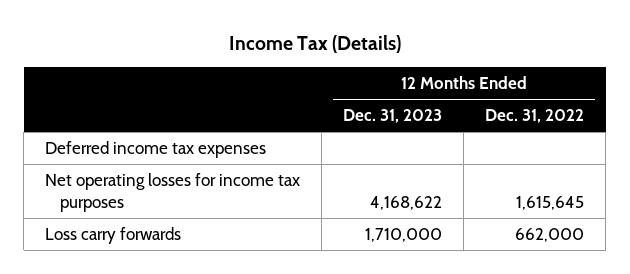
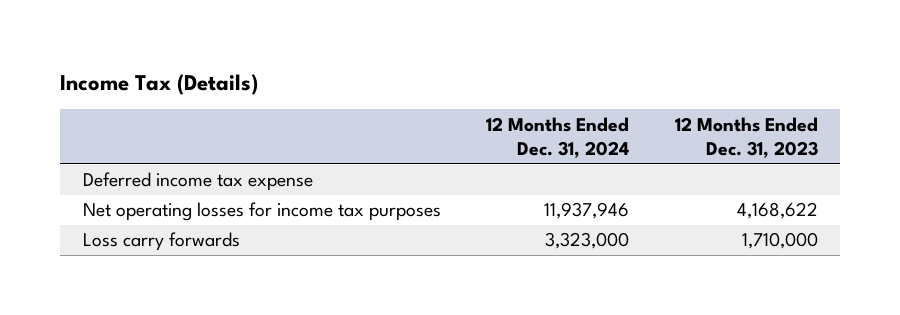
[485,109,585,124] Dec. 31, 2022 -> none
none -> [486,116,630,159] 12 Months Ended Dec. 31, 2024
[45,140,267,158] Deferred income tax expenses -> [82,172,313,192] Deferred income tax expense

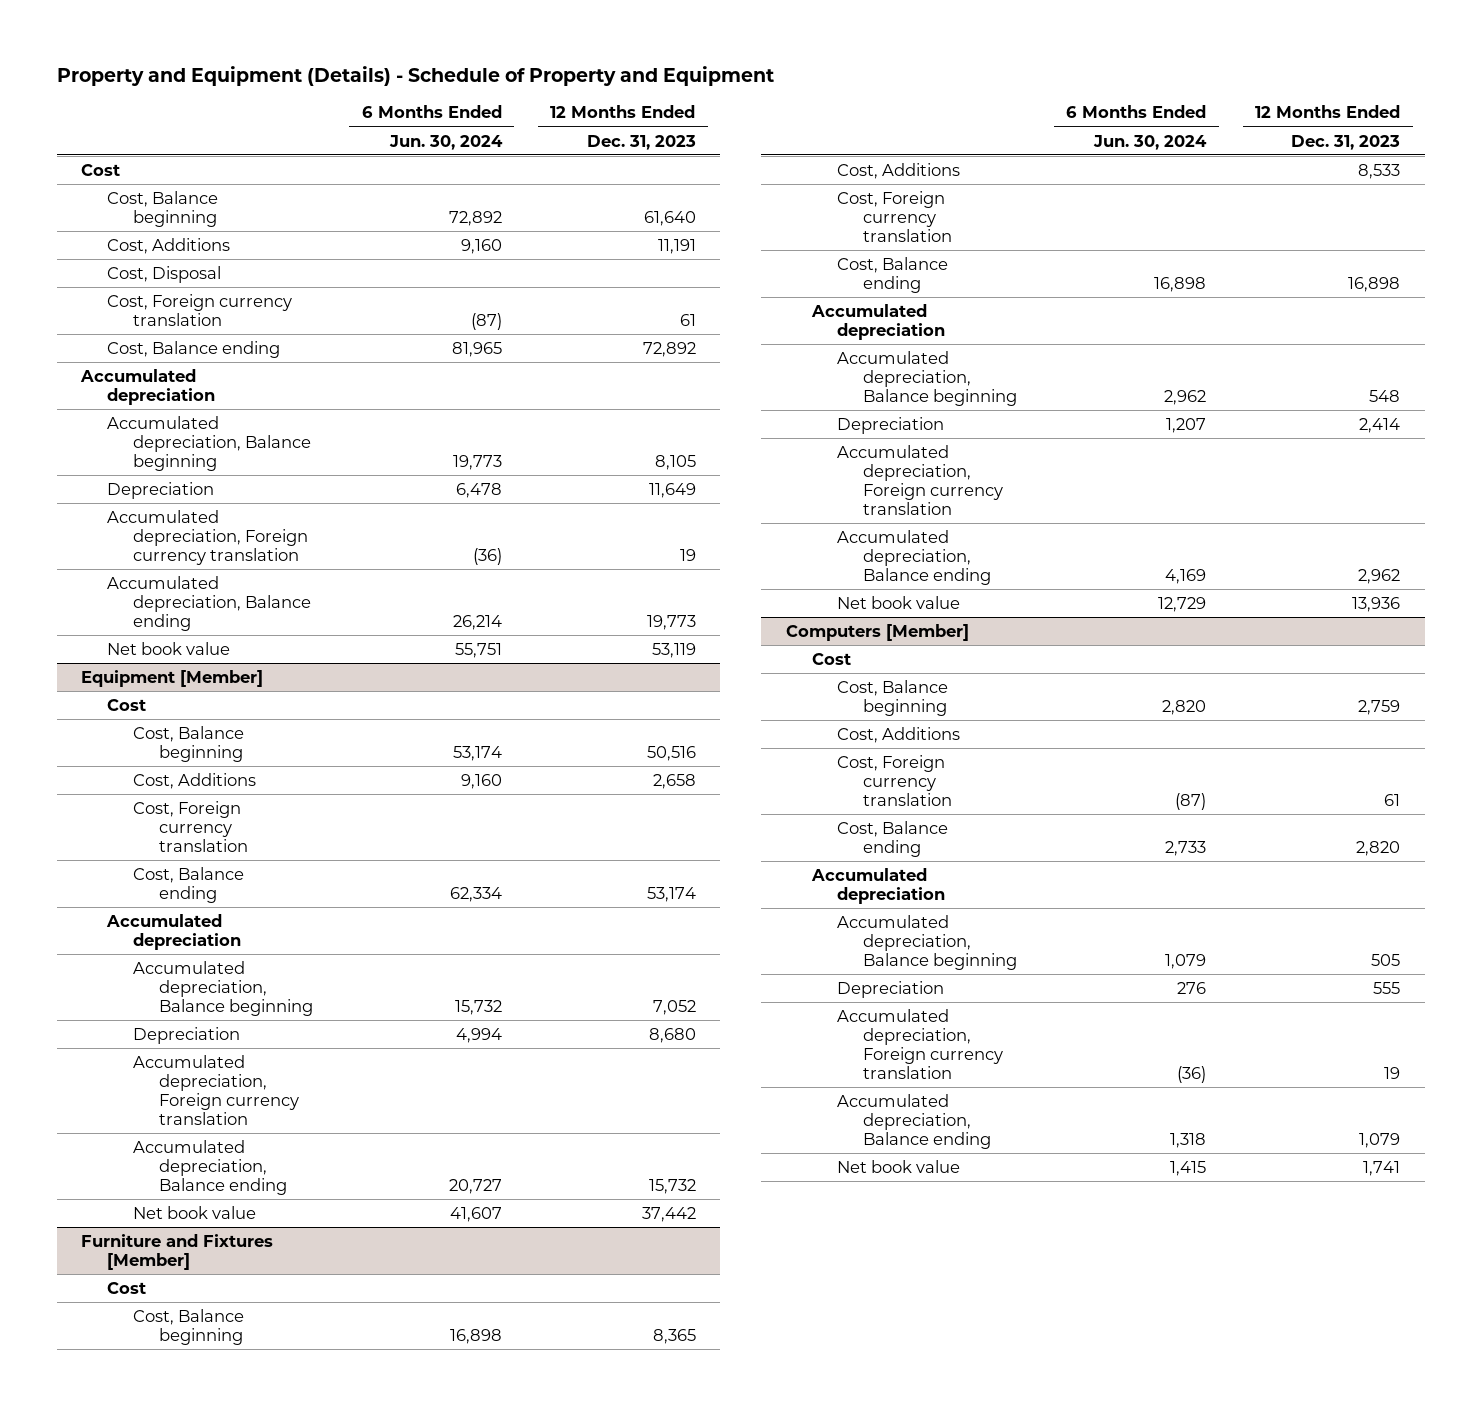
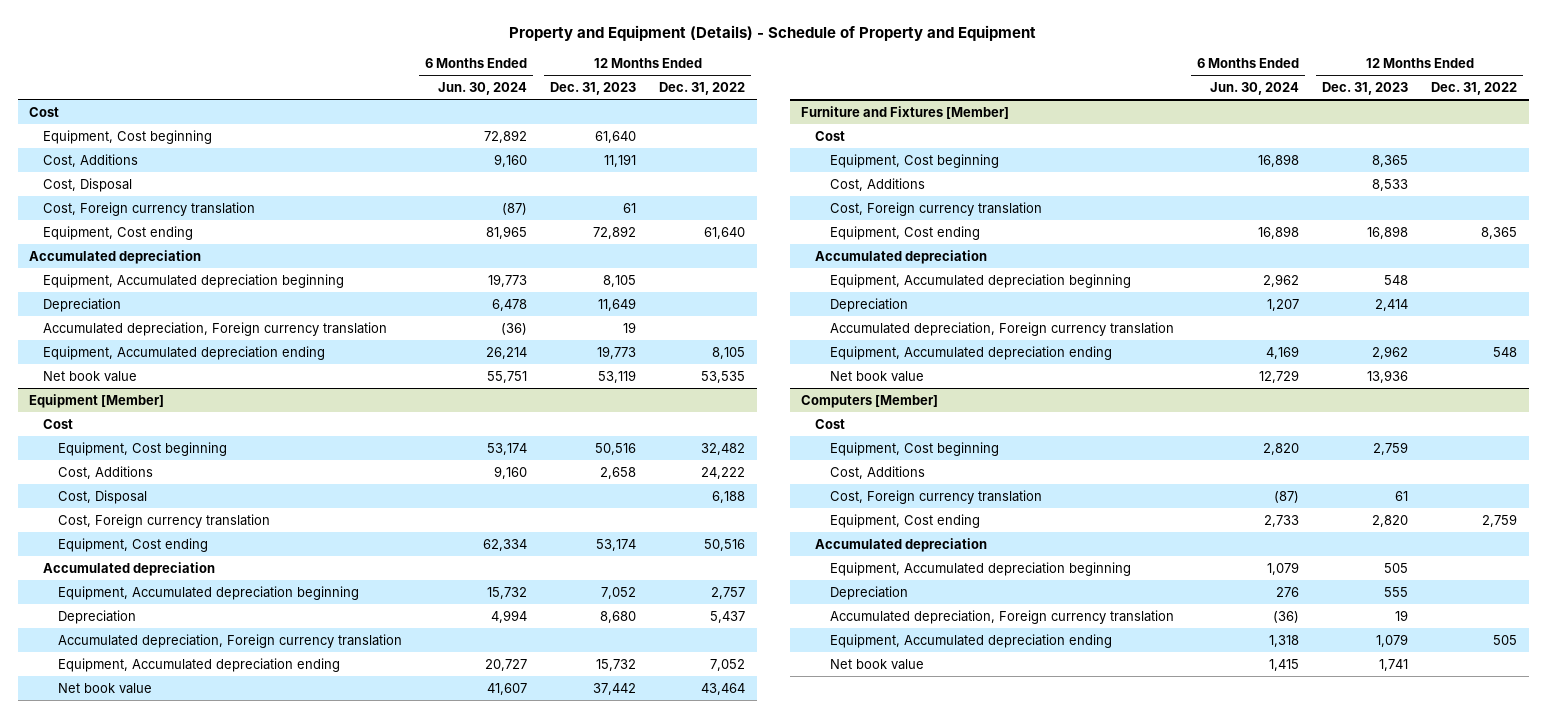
none -> [659,82,746,96] Dec. 31, 2022
[107,190,219,227] Cost, Balance beginning -> [43,129,213,144] Equipment, Cost beginning
[107,340,281,358] Cost, Balance ending -> [43,225,194,240] Equipment, Cost ending
[107,415,311,471] Accumulated depreciation, Balance beginning -> [43,273,345,288] Equipment, Accumulated depreciation beginning
[107,575,311,631] Accumulated depreciation, Balance ending -> [43,345,326,360] Equipment, Accumulated depreciation ending
[132,725,244,762] Cost, Balance beginning -> [57,441,227,456] Equipment, Cost beginning
none -> [57,489,147,504] Cost, Disposal
[132,866,244,903] Cost, Balance ending -> [57,537,208,552] Equipment, Cost ending
[132,960,313,1016] Accumulated depreciation, Balance beginning -> [57,585,359,600] Equipment, Accumulated depreciation beginning
[132,1139,287,1195] Accumulated depreciation, Balance ending -> [57,657,340,672] Equipment, Accumulated depreciation ending
[132,1308,244,1345] Cost, Balance beginning -> [829,153,999,168] Equipment, Cost beginning
[837,256,949,293] Cost, Balance ending -> [829,225,980,240] Equipment, Cost ending
[837,350,1018,406] Accumulated depreciation, Balance beginning -> [829,273,1131,288] Equipment, Accumulated depreciation beginning
[837,529,992,585] Accumulated depreciation, Balance ending -> [829,345,1112,360] Equipment, Accumulated depreciation ending
[837,679,949,716] Cost, Balance beginning -> [829,441,999,456] Equipment, Cost beginning
[837,820,949,857] Cost, Balance ending -> [829,513,980,528] Equipment, Cost ending
[837,914,1018,970] Accumulated depreciation, Balance beginning -> [829,561,1131,576] Equipment, Accumulated depreciation beginning
[837,1093,992,1149] Accumulated depreciation, Balance ending -> [829,633,1112,648] Equipment, Accumulated depreciation ending

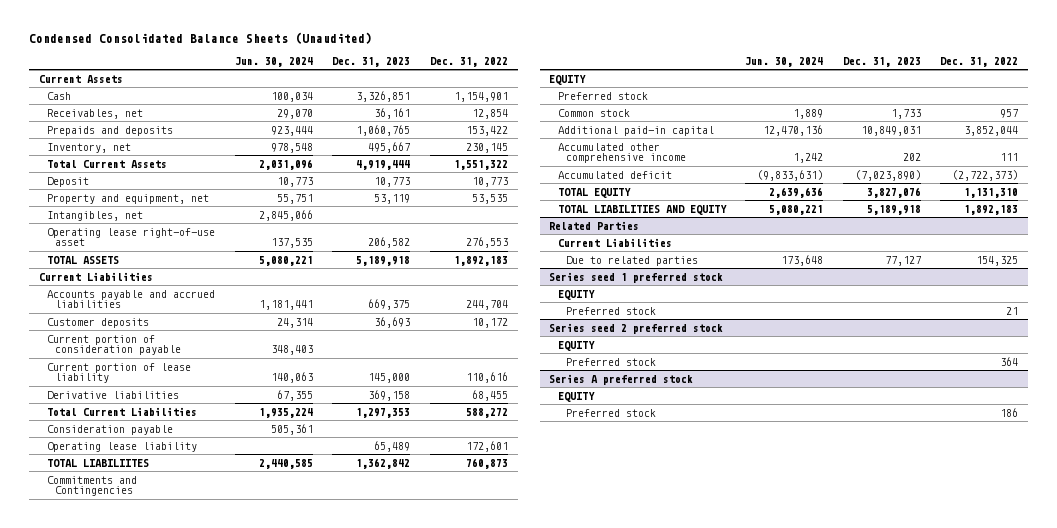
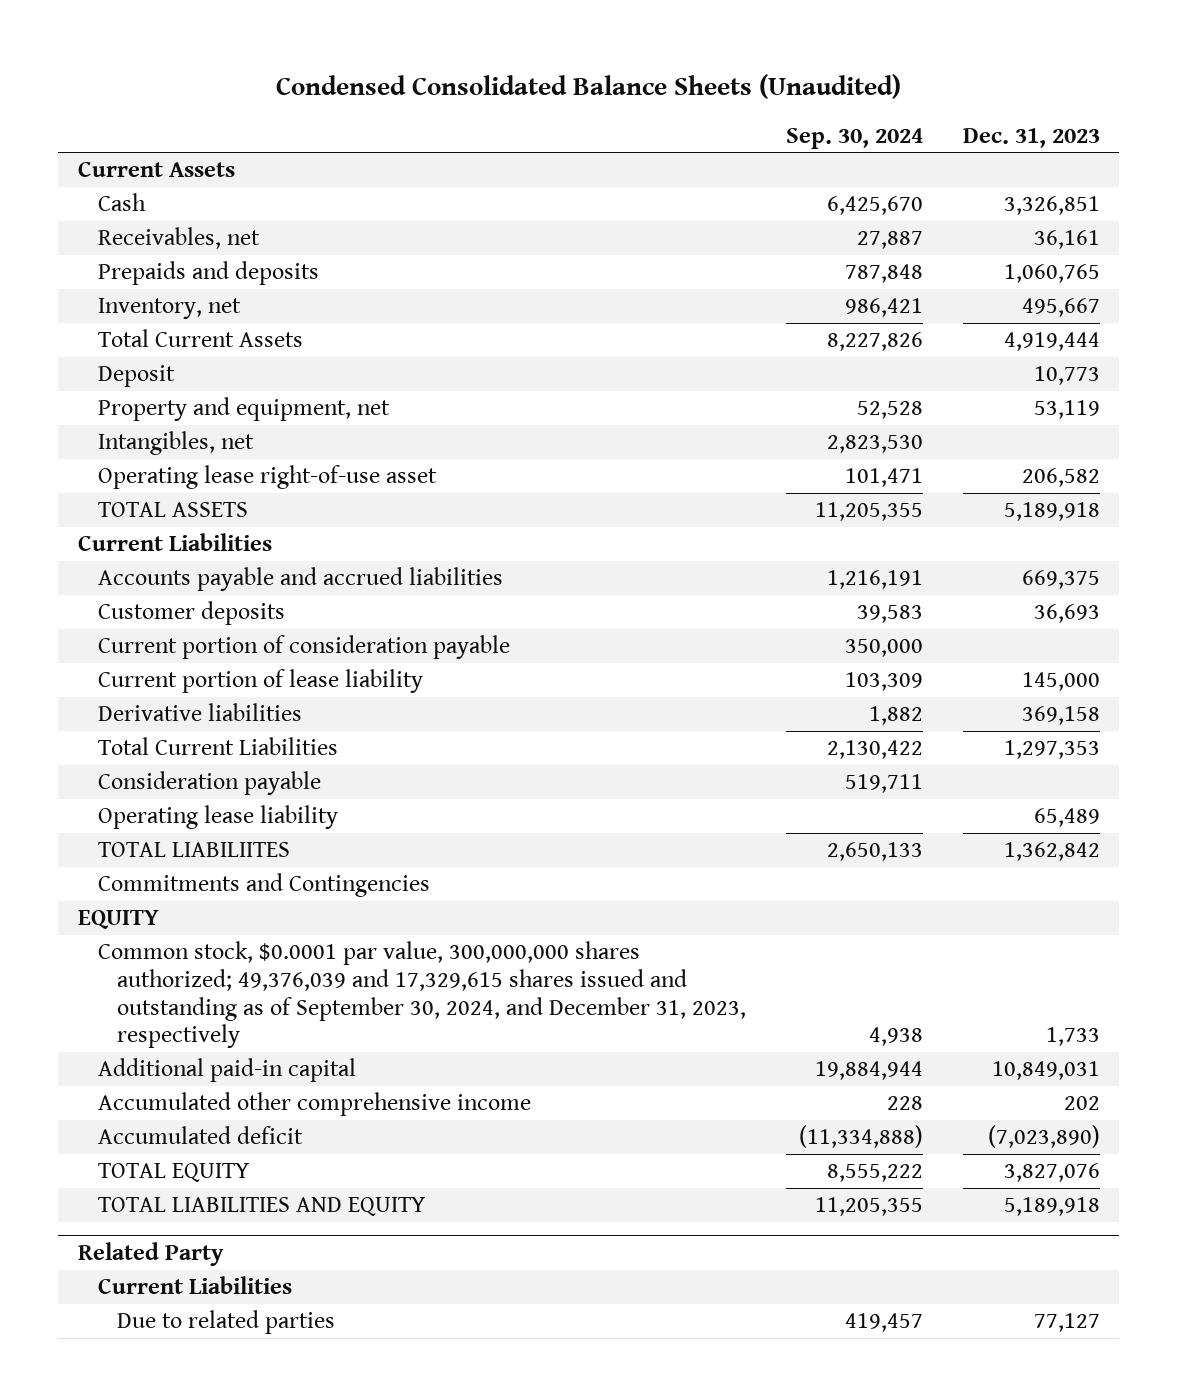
[234,56,313,67] Jun. 30, 2024 -> none
[429,56,508,67] Dec. 31, 2022 -> none
none -> [785,127,923,149] Sep. 30, 2024
[557,91,648,100] Preferred stock -> none
[557,108,630,117] Common stock -> [97,941,747,1049] Common stock, $0.0001 par value, 300,000,000 shares authorized; 49,376,039 and 17,329,615 shares issued and outstanding as of September 30, 2024, and December 31, 2023, respectively
[549,220,640,230] Related Parties -> [77,1242,224,1267] Related Party
[549,271,724,283] Series seed 1 preferred stock -> none
[557,289,595,300] EQUITY -> none
[565,306,656,315] Preferred stock -> none
[549,322,724,334] Series seed 2 preferred stock -> none
[557,340,595,351] EQUITY -> none
[565,357,656,366] Preferred stock -> none
[549,373,694,385] Series A preferred stock -> none
[557,391,595,402] EQUITY -> none
[565,408,656,417] Preferred stock -> none

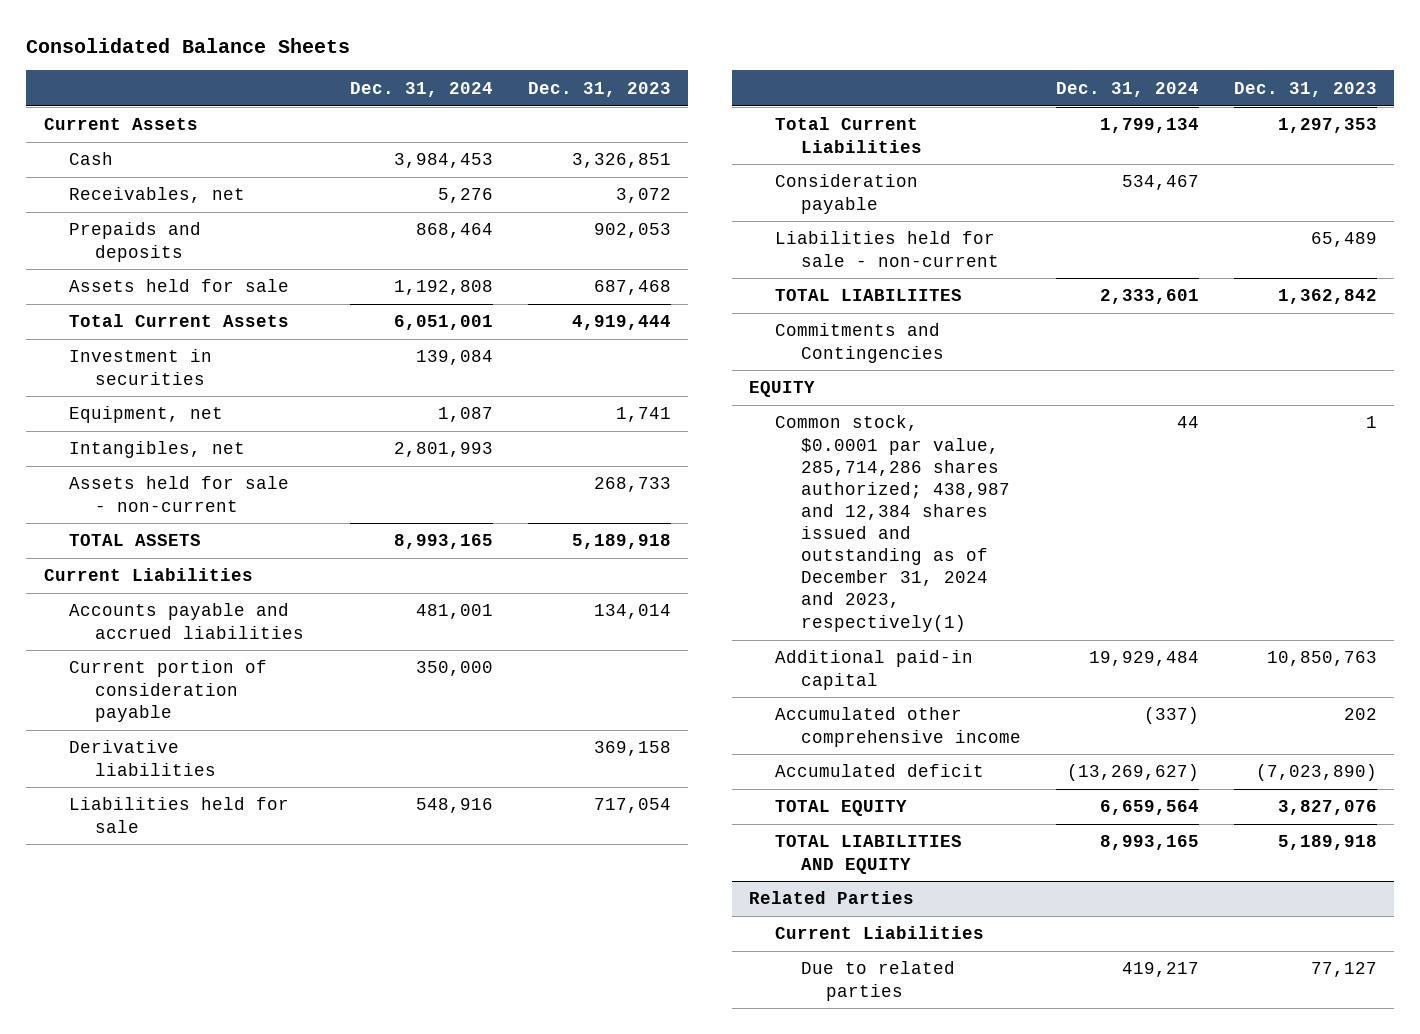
[275,73,901,99] Condensed Consolidated Balance Sheets (Unaudited) -> [26,38,351,54] Consolidated Balance Sheets
[785,127,923,149] Sep. 30, 2024 -> none
none -> [350,81,494,97] Dec. 31, 2024
[97,298,241,320] Inventory, net -> none
[1033,230,1100,250] 36,161 -> [615,188,671,204] 3,072
[1003,264,1100,284] 1,060,765 -> [593,223,671,239] 902,053
none -> [69,279,290,293] Assets held for sale
[97,365,175,388] Deposit -> none
none -> [69,349,213,385] Investment in securities
[97,397,390,422] Property and equipment, net -> [69,406,224,424] Equipment, net
[1033,400,1100,420] 53,119 -> [615,407,671,423] 1,741
[97,465,437,490] Operating lease right-of-use asset -> none
none -> [69,476,290,512] Assets held for sale - non-current
[97,601,285,626] Customer deposits -> none
[1021,570,1100,590] 669,375 -> [593,604,671,620] 134,014
[97,669,423,694] Current portion of lease liability -> none
none -> [69,797,290,833] Liabilities held for sale
[97,805,338,830] Operating lease liability -> [774,231,999,267] Liabilities held for sale - non-current
[97,941,747,1049] Common stock, $0.0001 par value, 300,000,000 shares authorized; 49,376,039 and 17,329,615 shares issued and outstanding as of September 30, 2024, and December 31, 2023, respectively -> [774,415,1010,632] Common stock, $0.0001 par value, 285,714,286 shares authorized; 438,987 and 12,384 shares issued and outstanding as of December 31, 2024 and 2023, respectively(1)
[1045,1027,1100,1047] 1,733 -> [1365,416,1377,429] 1
[991,1061,1100,1081] 10,849,031 -> [1266,651,1377,667] 10,850,763
[77,1242,224,1267] Related Party -> [749,891,915,905] Related Parties

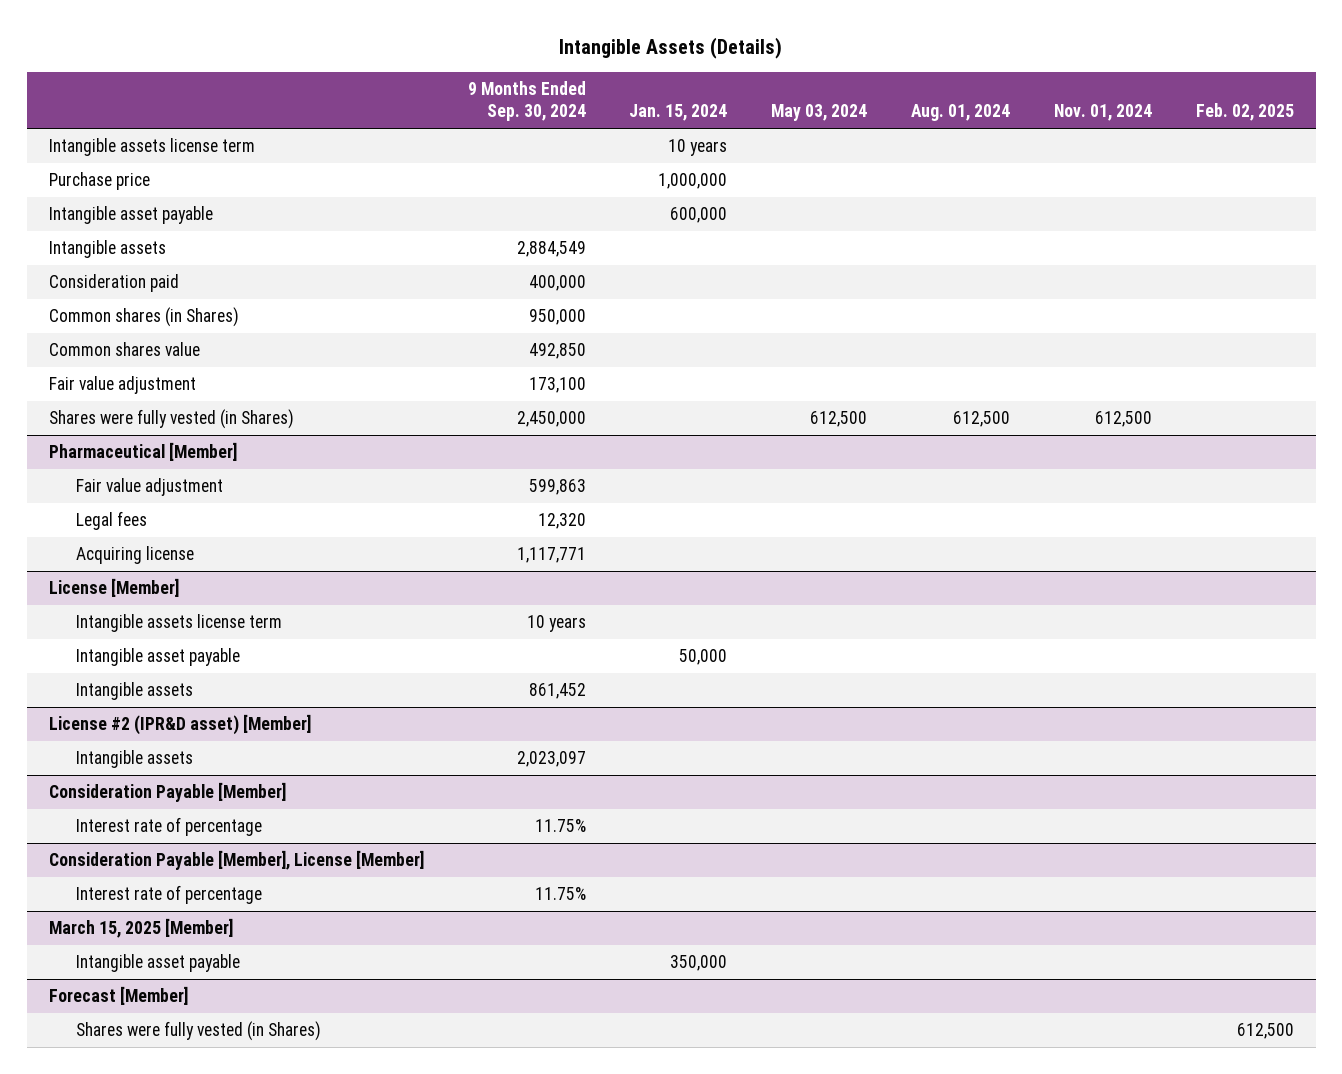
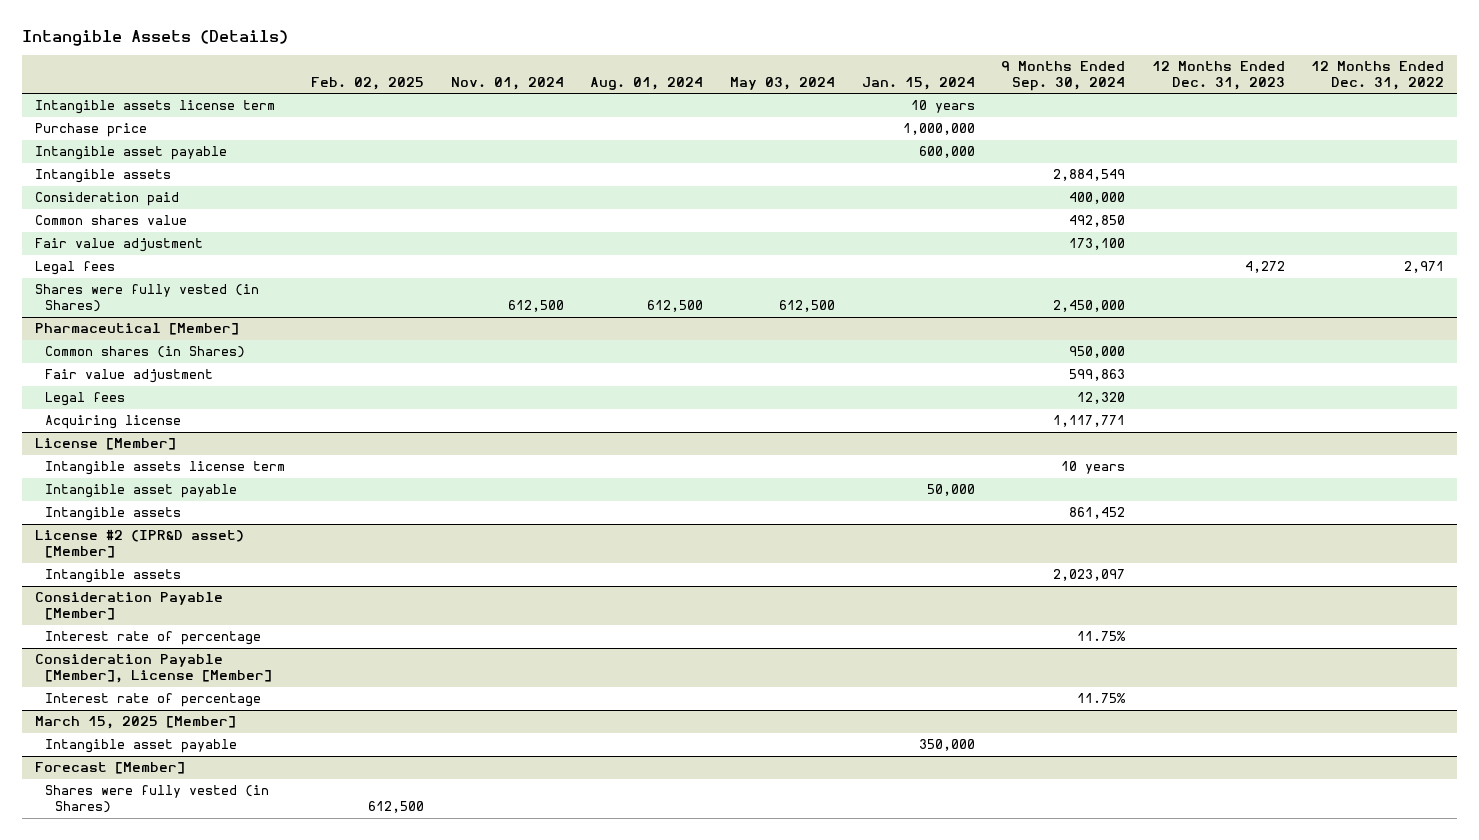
none -> [1151,60,1285,90] 12 Months Ended Dec. 31, 2023
none -> [1311,60,1445,90] 12 Months Ended Dec. 31, 2022
[48,307,239,328] Common shares (in Shares) -> none
none -> [34,261,115,276] Legal fees
none -> [44,346,245,359] Common shares (in Shares)

